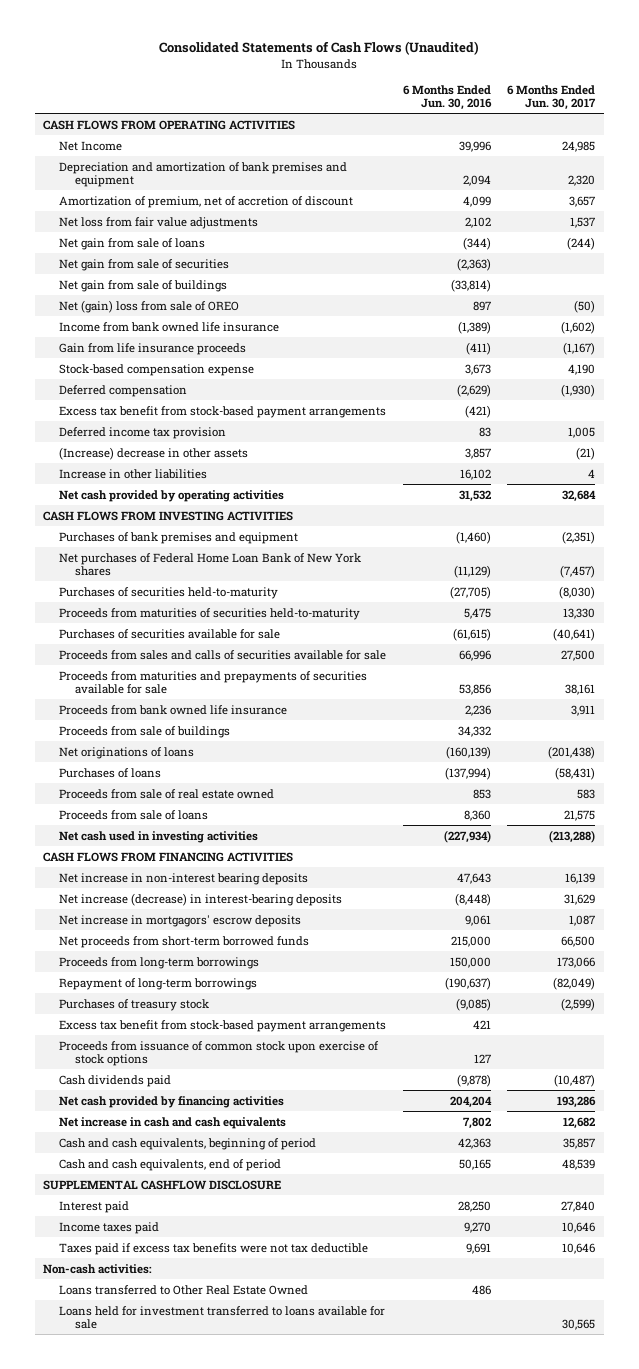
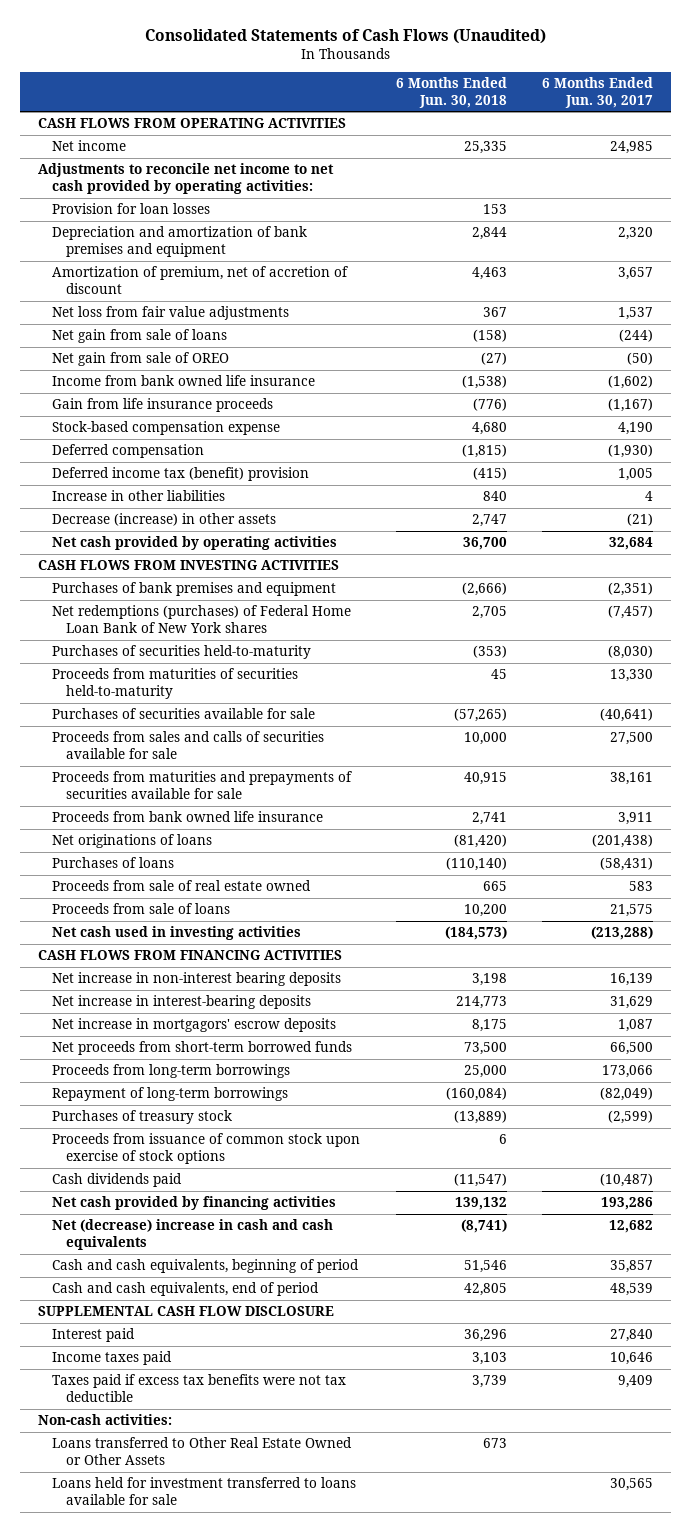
[402,84,492,111] 6 Months Ended Jun. 30, 2016 -> none
none -> [395,76,507,108] 6 Months Ended Jun. 30, 2018
[59,140,123,151] Net Income -> [52,140,127,152] Net income
none -> [37,163,334,195] Adjustments to reconcile net income to net cash provided by operating activities:
none -> [52,203,211,215] Provision for loan losses
[59,258,230,271] Net gain from sale of securities -> none
[59,279,228,292] Net gain from sale of buildings -> none
[59,299,240,313] Net (gain) loss from sale of OREO -> [52,352,230,367] Net gain from sale of OREO
[59,405,387,418] Excess tax benefit from stock-based payment arrangements -> none
[59,446,249,460] (Increase) decrease in other assets -> none
[59,426,227,439] Deferred income tax provision -> [52,467,310,482] Deferred income tax (benefit) provision
none -> [52,513,277,527] Decrease (increase) in other assets
[59,552,362,576] Net purchases of Federal Home Loan Bank of New York shares -> [52,605,352,634] Net redemptions (purchases) of Federal Home Loan Bank of New York shares
[59,725,231,738] Proceeds from sale of buildings -> none
[59,892,343,906] Net increase (decrease) in interest-bearing deposits -> [52,995,312,1010] Net increase in interest-bearing deposits
[59,1019,387,1032] Excess tax benefit from stock-based payment arrangements -> none
[59,1116,287,1129] Net increase in cash and cash equivalents -> [52,1219,334,1251] Net (decrease) increase in cash and cash equivalents
[43,1179,282,1190] SUPPLEMENTAL CASHFLOW DISCLOSURE -> [37,1306,334,1317] SUPPLEMENTAL CASH FLOW DISCLOSURE
[562,1242,596,1254] 10,646 -> [618,1375,654,1389] 9,409
[59,1284,309,1295] Loans transferred to Other Real Estate Owned -> [52,1437,353,1466] Loans transferred to Other Real Estate Owned or Other Assets

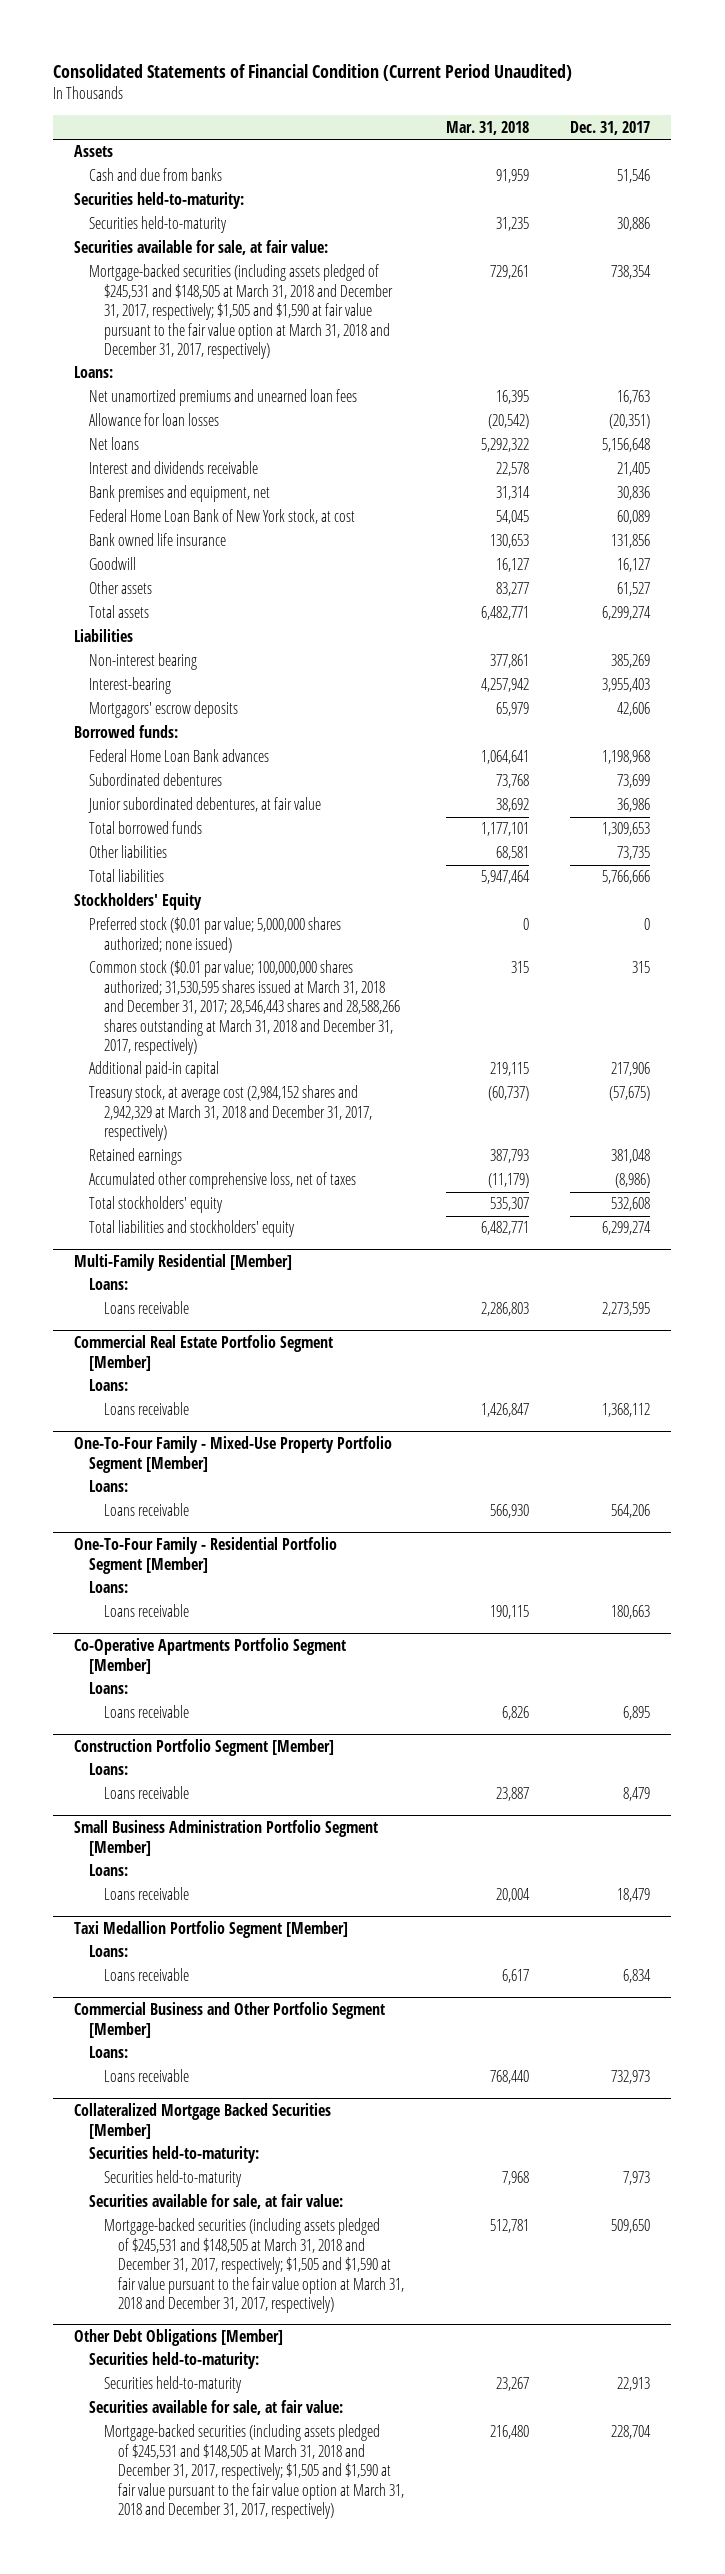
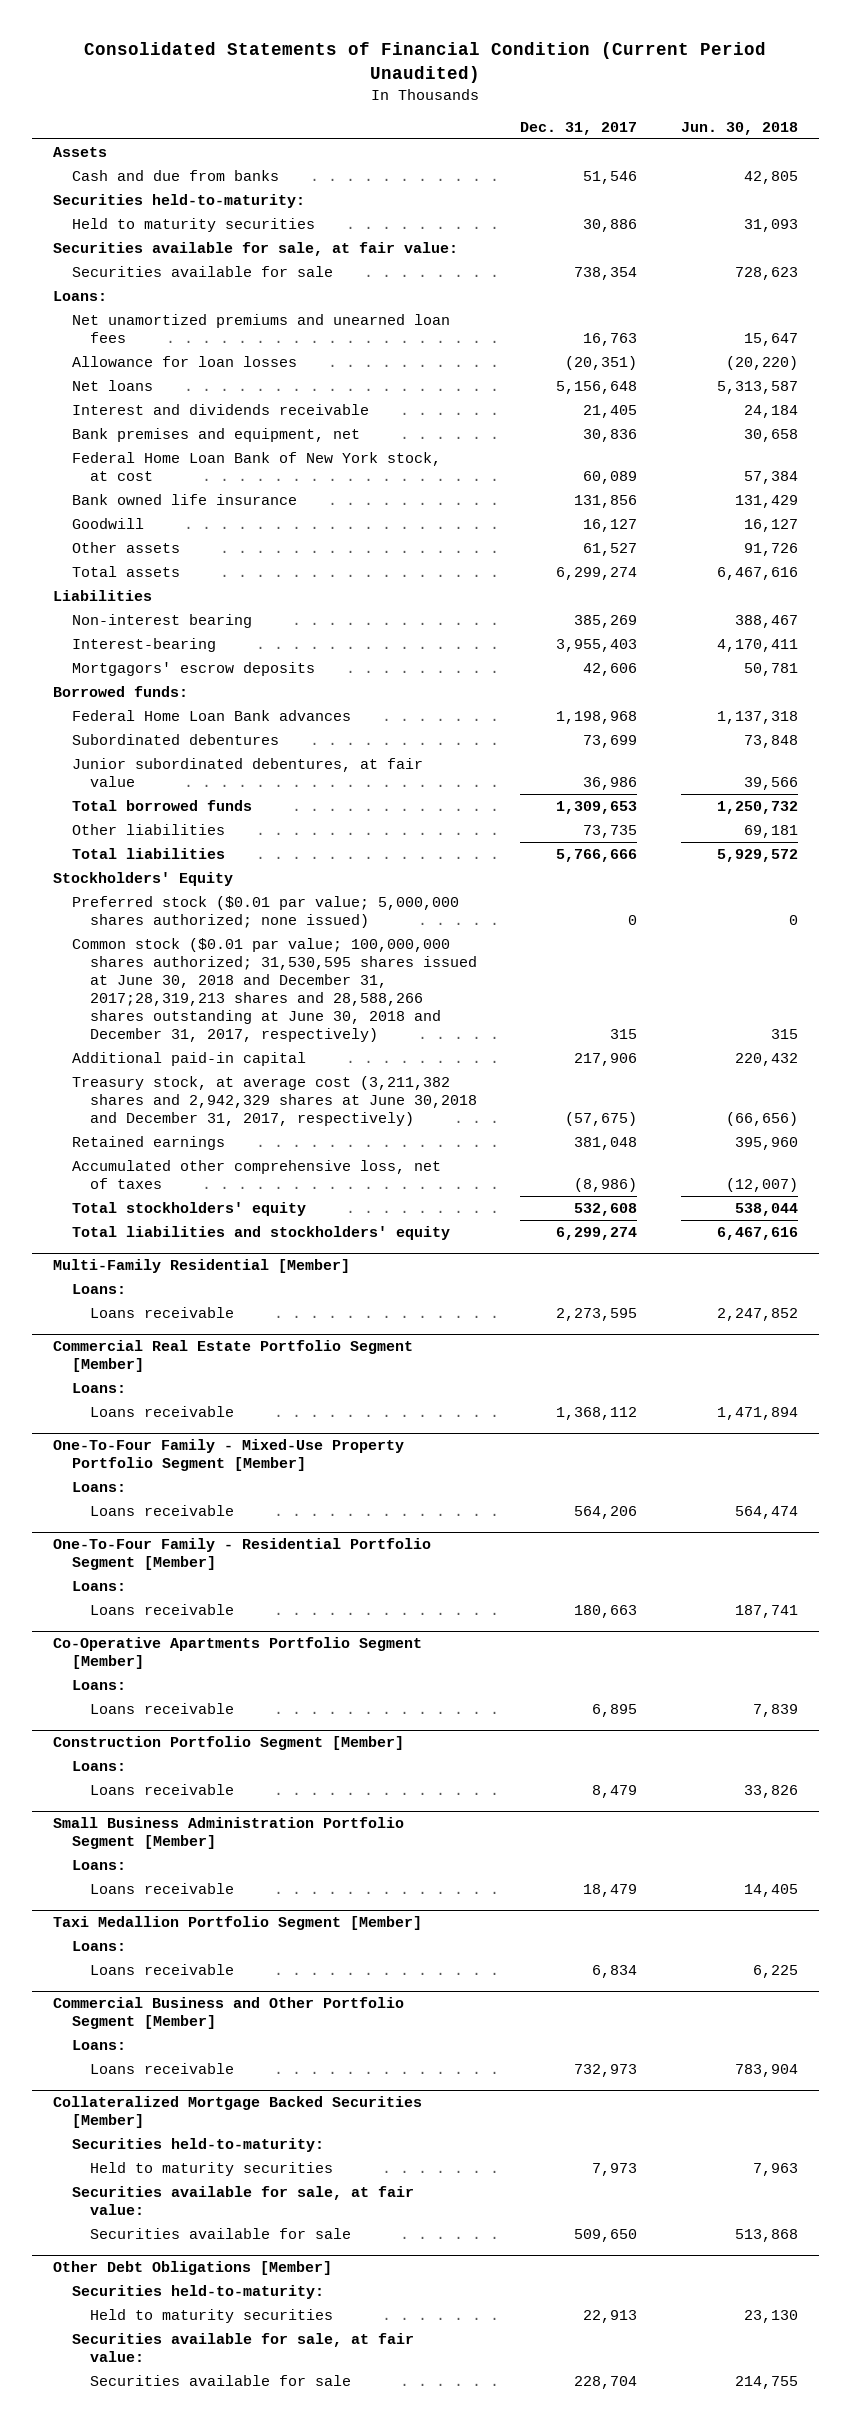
[445,120,529,135] Mar. 31, 2018 -> none
none -> [680,121,798,135] Jun. 30, 2018
[88,216,227,234] Securities held-to-maturity -> [71,217,315,232] Held to maturity securities
[88,264,393,360] Mortgage-backed securities (including assets pledged of $245,531 and $148,505 at March 31, 2018 and December 31, 2017, respectively; $1,505 and $1,590 at fair value pursuant to the fair value option at March 31, 2018 and December 31, 2017, respectively) -> [71,265,333,277] Securities available for sale
[88,960,400,1056] Common stock ($0.01 par value; 100,000,000 shares authorized; 31,530,595 shares issued at March 31, 2018 and December 31, 2017; 28,546,443 shares and 28,588,266 shares outstanding at March 31, 2018 and December 31, 2017, respectively) -> [71,937,478,1043] Common stock ($0.01 par value; 100,000,000 shares authorized; 31,530,595 shares issued at June 30, 2018 and December 31, 2017;28,319,213 shares and 28,588,266 shares outstanding at June 30, 2018 and December 31, 2017, respectively)
[88,1085,372,1142] Treasury stock, at average cost (2,984,152 shares and 2,942,329 at March 31, 2018 and December 31, 2017, respectively) -> [71,1075,478,1127] Treasury stock, at average cost (3,211,382 shares and 2,942,329 shares at June 30,2018 and December 31, 2017, respectively)
[103,2170,242,2188] Securities held-to-maturity -> [90,2161,334,2176] Held to maturity securities
[103,2218,405,2314] Mortgage-backed securities (including assets pledged of $245,531 and $148,505 at March 31, 2018 and December 31, 2017, respectively; $1,505 and $1,590 at fair value pursuant to the fair value option at March 31, 2018 and December 31, 2017, respectively) -> [90,2227,352,2239] Securities available for sale
[103,2376,242,2394] Securities held-to-maturity -> [90,2308,334,2323] Held to maturity securities
[103,2424,405,2520] Mortgage-backed securities (including assets pledged of $245,531 and $148,505 at March 31, 2018 and December 31, 2017, respectively; $1,505 and $1,590 at fair value pursuant to the fair value option at March 31, 2018 and December 31, 2017, respectively) -> [90,2374,352,2386] Securities available for sale

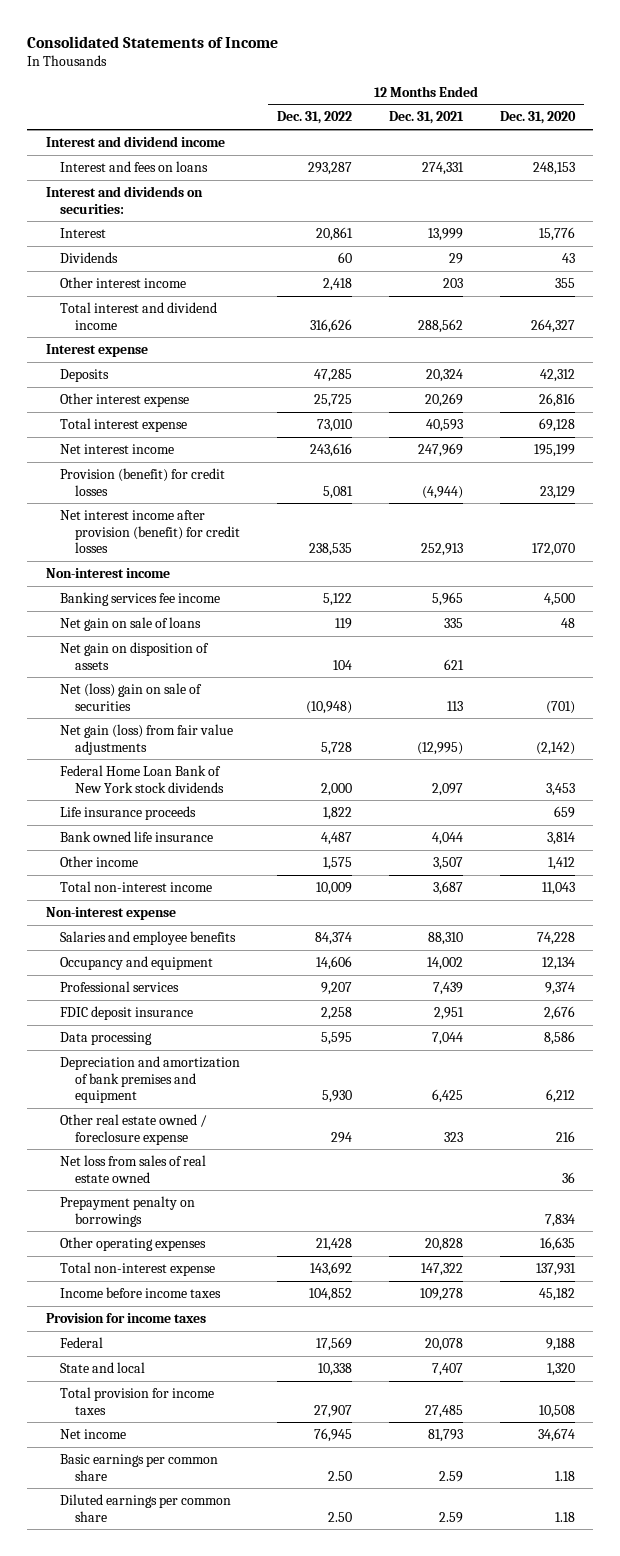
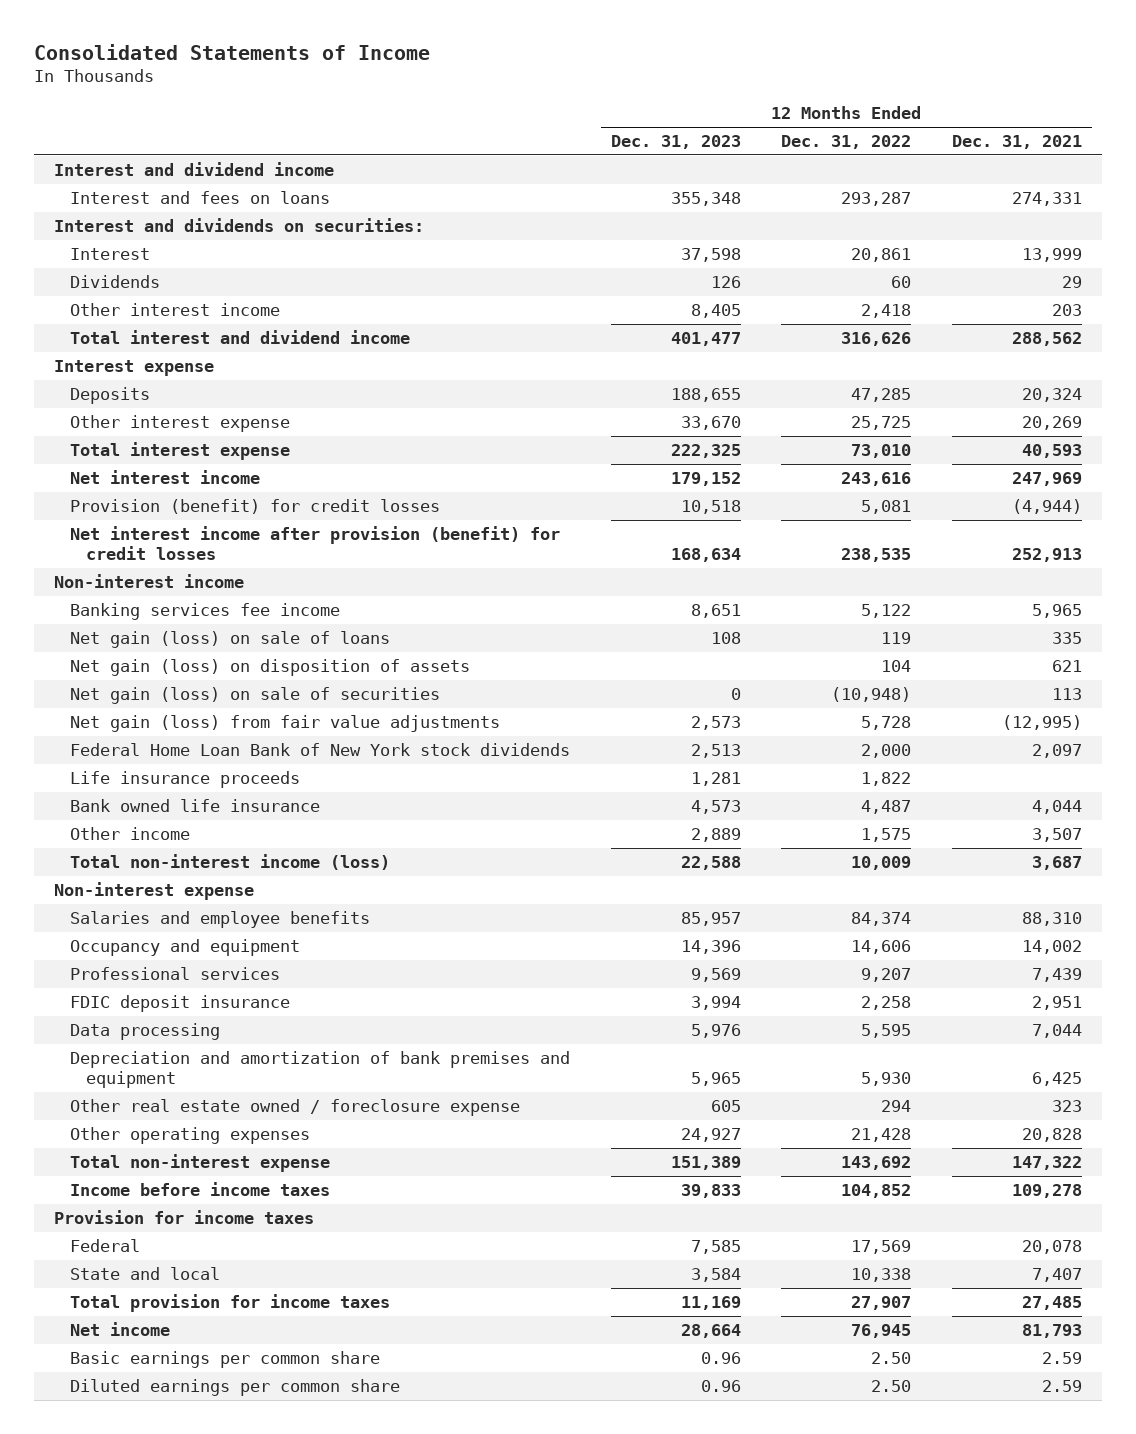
[499,111,576,125] Dec. 31, 2020 -> none
none -> [610,135,741,150] Dec. 31, 2023
[60,616,202,631] Net gain on sale of loans -> [70,631,391,649] Net gain (loss) on sale of loans
[60,641,210,670] Net gain on disposition of assets -> [70,659,471,677] Net gain (loss) on disposition of assets
[60,682,203,711] Net (loss) gain on sale of securities -> [70,687,441,705] Net gain (loss) on sale of securities
[60,880,213,892] Total non-interest income -> [70,854,391,871] Total non-interest income (loss)
[60,1154,207,1183] Net loss from sales of real estate owned -> none
[60,1195,196,1227] Prepayment penalty on borrowings -> none

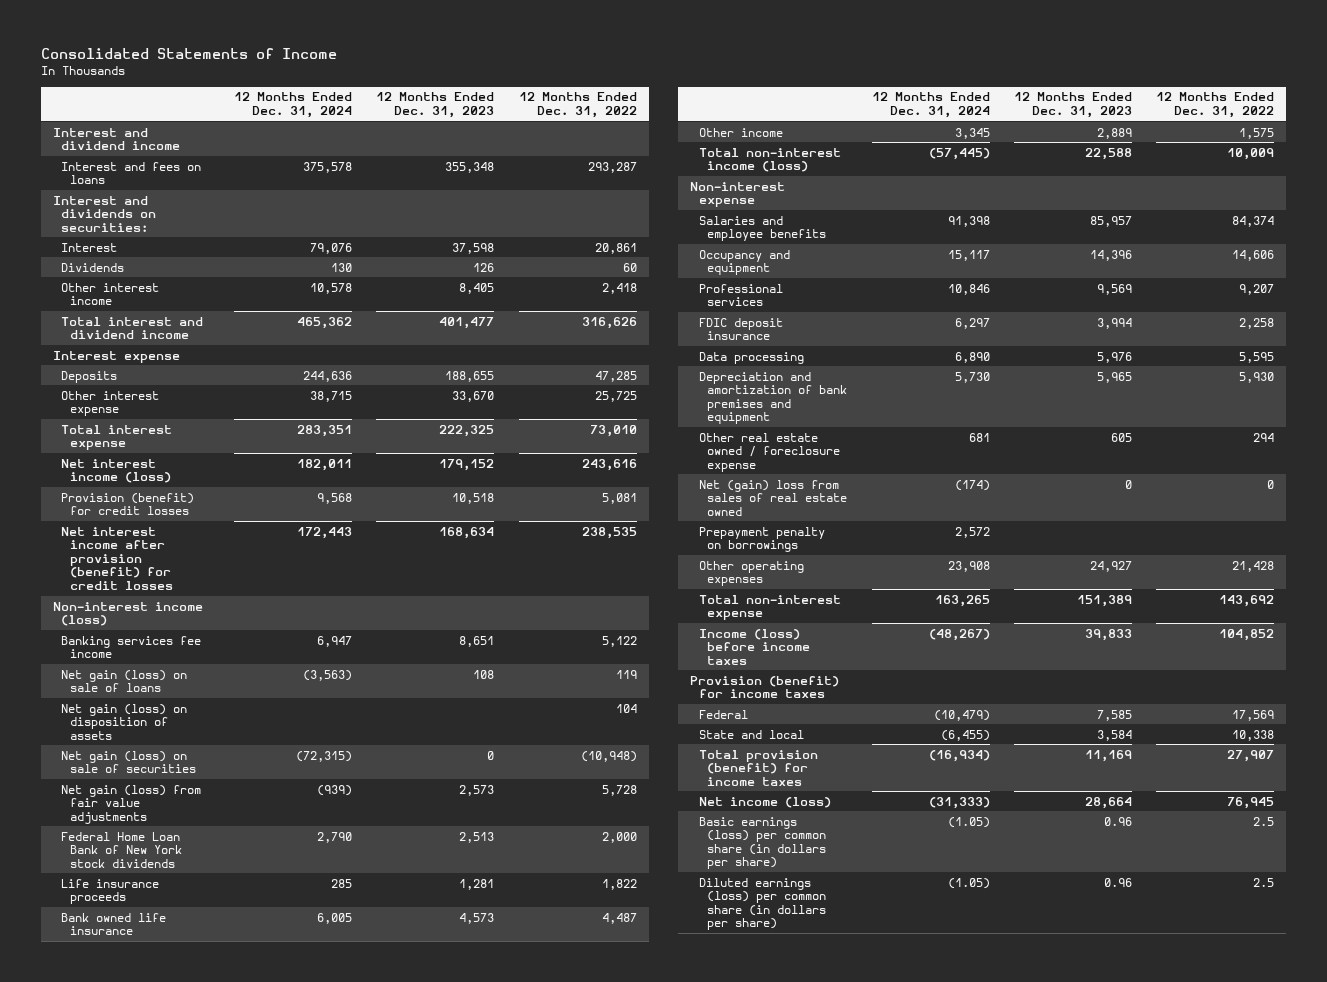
[952,135,1083,150] Dec. 31, 2021 -> none
none -> [234,92,353,119] 12 Months Ended Dec. 31, 2024
[70,470,261,485] Net interest income -> [61,458,172,484] Net interest income (loss)
[54,574,245,589] Non-interest income -> [52,601,203,627] Non-interest income (loss)
none -> [698,479,848,516] Net (gain) loss from sales of real estate owned
none -> [698,526,825,553] Prepayment penalty on borrowings
[70,1182,331,1197] Income before income taxes -> [698,628,811,665] Income (loss) before income taxes
[54,1210,315,1225] Provision for income taxes -> [690,675,840,699] Provision (benefit) for income taxes
[70,1294,391,1313] Total provision for income taxes -> [698,749,818,786] Total provision (benefit) for income taxes
[70,1322,171,1337] Net income -> [698,796,831,808] Net income (loss)
[70,1351,381,1369] Basic earnings per common share -> [698,816,827,870] Basic earnings (loss) per common share (in dollars per share)
[871,1352,912,1365] 2.50 -> [1253,816,1275,826] 2.5
[70,1379,401,1397] Diluted earnings per common share -> [698,877,827,931] Diluted earnings (loss) per common share (in dollars per share)
[871,1380,912,1393] 2.50 -> [1253,877,1275,887] 2.5

